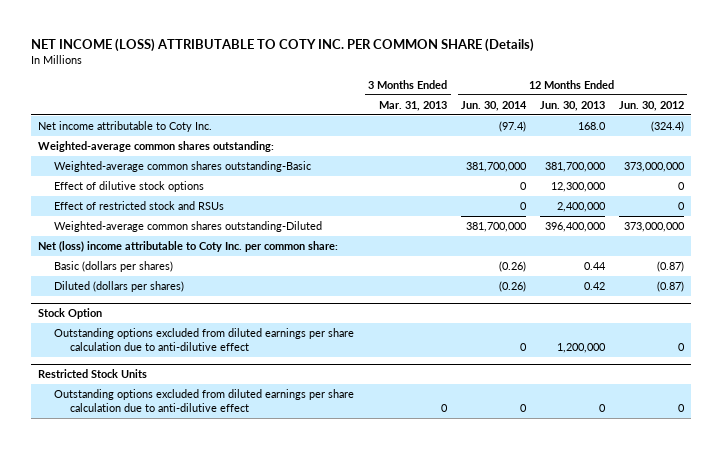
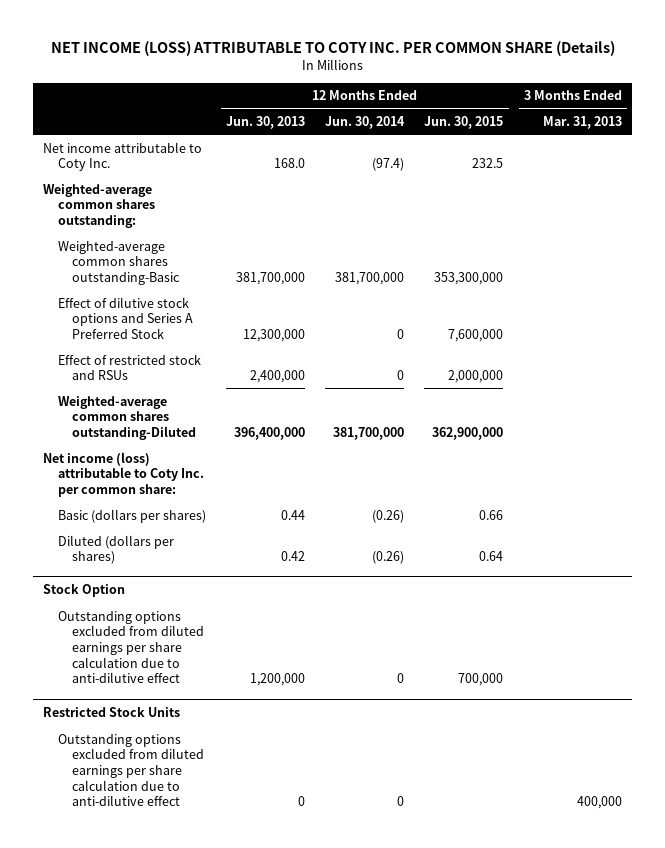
[618,100,684,111] Jun. 30, 2012 -> none
none -> [424,115,504,129] Jun. 30, 2015
[54,180,205,192] Effect of dilutive stock options -> [57,296,193,339] Effect of dilutive stock options and Series A Preferred Stock
[38,240,339,252] Net (loss) income attributable to Coty Inc. per common share: -> [43,451,204,497] Net income (loss) attributable to Coty Inc. per common share:
[441,403,449,412] 0 -> [576,796,622,810] 400,000

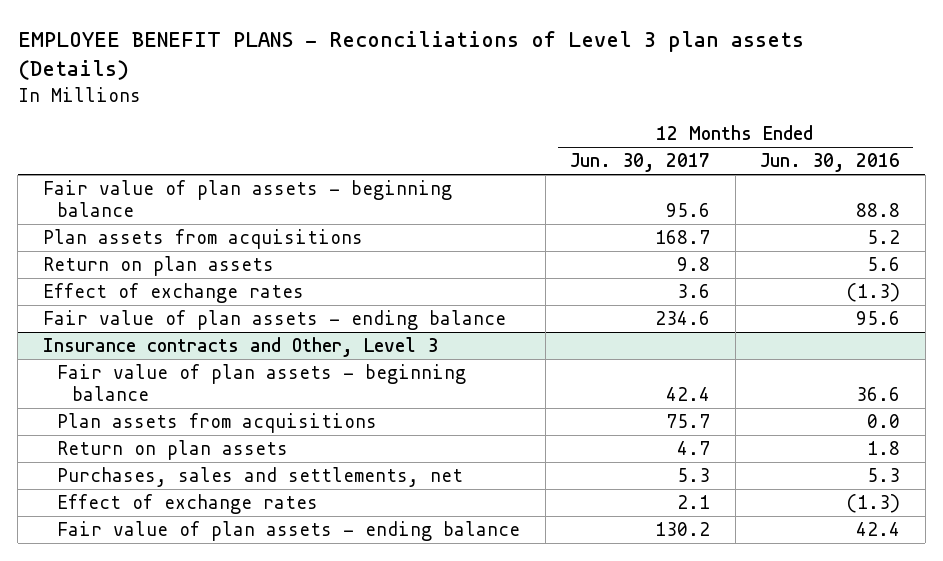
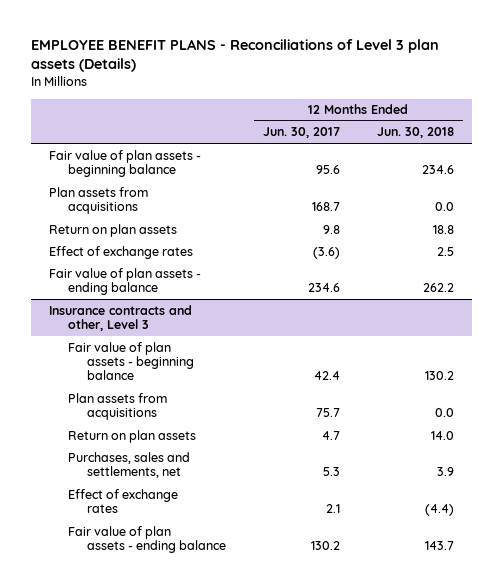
[760,153,901,173] Jun. 30, 2016 -> none
none -> [376,127,454,139] Jun. 30, 2018
[677,283,711,298] 3.6 -> [312,246,340,259] (3.6)
[42,336,438,357] Insurance contracts and Other, Level 3 -> [49,304,193,331] Insurance contracts and other, Level 3

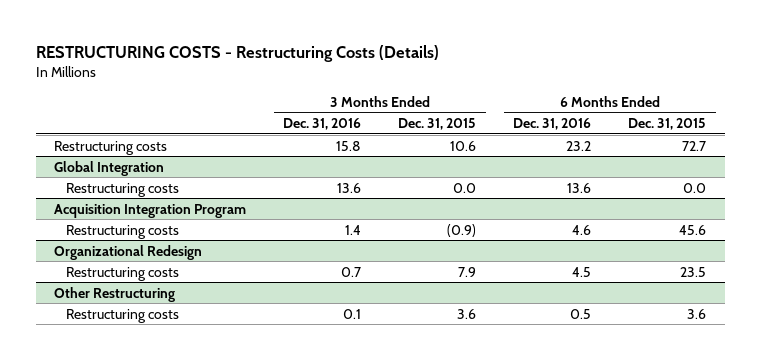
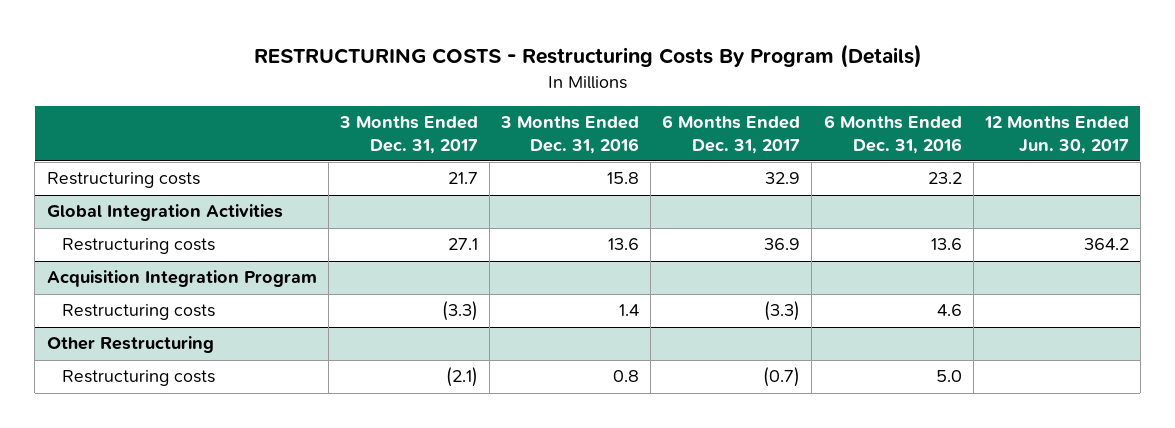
[35,44,439,62] RESTRUCTURING COSTS - Restructuring Costs (Details) -> [253,44,922,69] RESTRUCTURING COSTS - Restructuring Costs By Program (Details)
[398,117,477,130] Dec. 31, 2015 -> none
[628,117,707,130] Dec. 31, 2015 -> none
none -> [338,116,478,154] 3 Months Ended Dec. 31, 2017
none -> [662,115,801,154] 6 Months Ended Dec. 31, 2017
none -> [983,116,1129,154] 12 Months Ended Jun. 30, 2017
[54,160,165,176] Global Integration -> [46,204,283,222] Global Integration Activities
[54,244,203,260] Organizational Redesign -> none
[65,266,179,281] Restructuring costs -> none
[343,308,362,319] 0.1 -> [613,370,640,383] 0.8
[570,308,592,319] 0.5 -> [935,370,962,383] 5.0

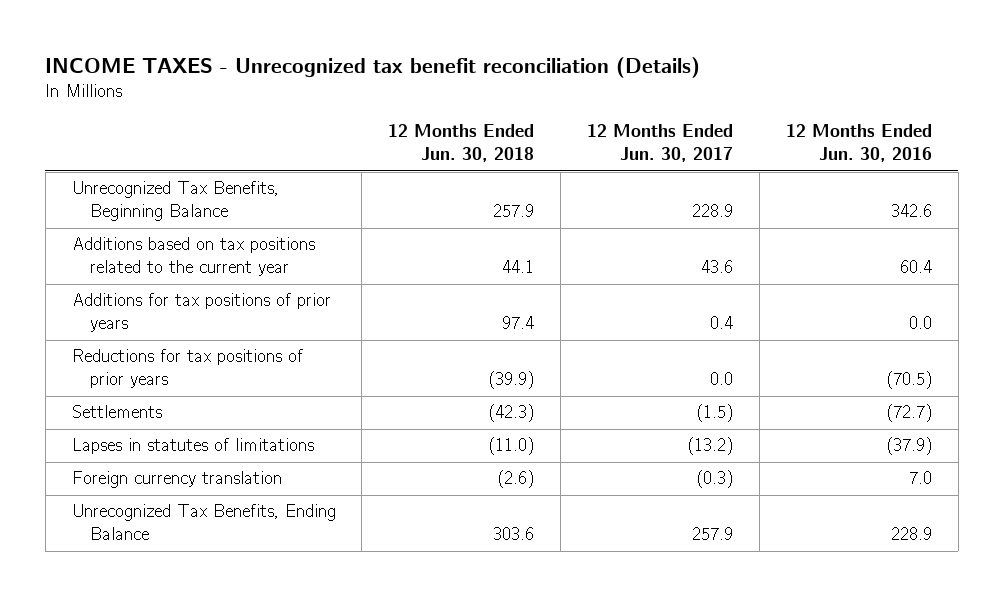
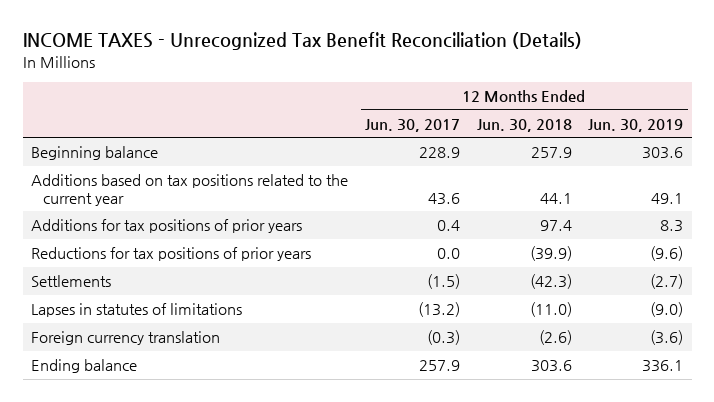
[45,56,701,78] INCOME TAXES - Unrecognized tax benefit reconciliation (Details) -> [22,32,582,51] INCOME TAXES - Unrecognized Tax Benefit Reconciliation (Details)
[785,124,932,163] 12 Months Ended Jun. 30, 2016 -> none
none -> [588,118,684,132] Jun. 30, 2019
[71,181,279,222] Unrecognized Tax Benefits, Beginning Balance -> [31,146,159,161] Beginning balance
[71,504,336,541] Unrecognized Tax Benefits, Ending Balance -> [31,359,138,374] Ending balance

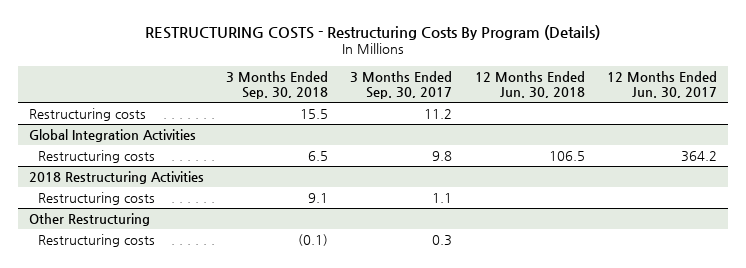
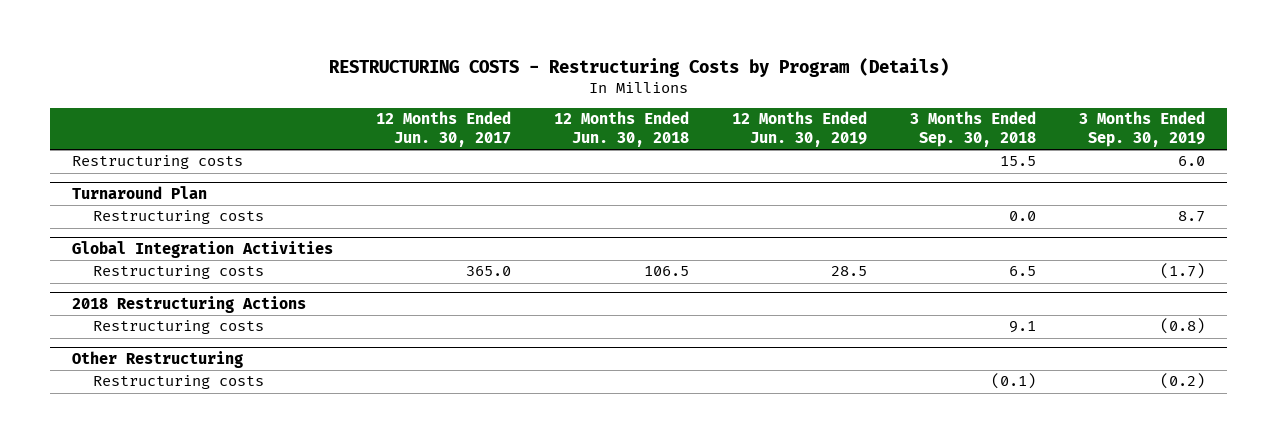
[144,24,600,40] RESTRUCTURING COSTS - Restructuring Costs By Program (Details) -> [328,58,949,78] RESTRUCTURING COSTS - Restructuring Costs by Program (Details)
[350,70,453,100] 3 Months Ended Sep. 30, 2017 -> none
none -> [732,111,868,147] 12 Months Ended Jun. 30, 2019
none -> [1079,111,1206,147] 3 Months Ended Sep. 30, 2019
none -> [71,185,207,199] Turnaround Plan
none -> [93,210,265,225] Restructuring costs
[681,150,718,162] 364.2 -> [465,266,511,277] 365.0
[28,170,204,184] 2018 Restructuring Activities -> [71,295,306,313] 2018 Restructuring Actions

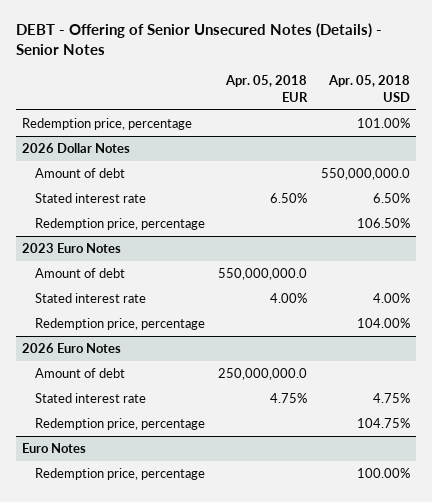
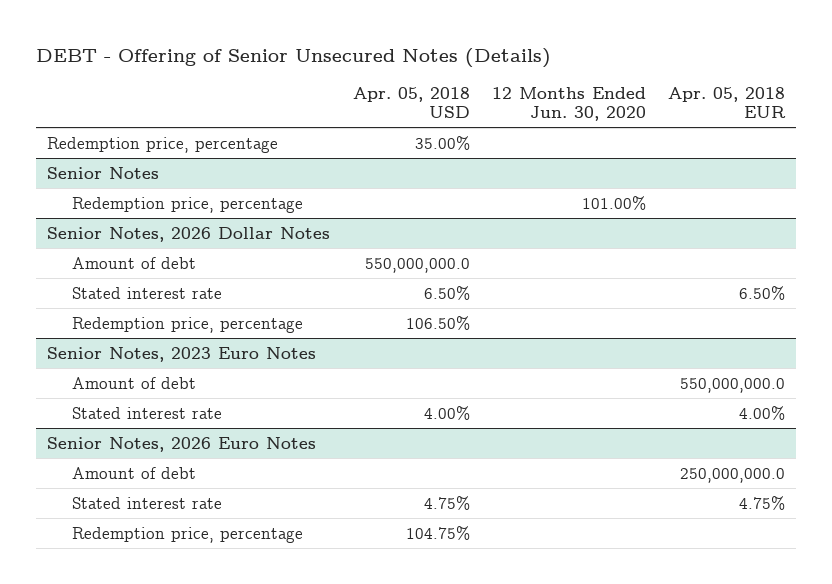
[15,23,382,56] DEBT - Offering of Senior Unsecured Notes (Details) - Senior Notes -> [36,47,552,68] DEBT - Offering of Senior Unsecured Notes (Details)
none -> [491,86,646,121] 12 Months Ended Jun. 30, 2020
[356,118,410,129] 101.00% -> [414,135,470,150] 35.00%
[22,143,131,154] 2026 Dollar Notes -> [47,166,160,179] Senior Notes
none -> [72,196,304,213] Redemption price, percentage
none -> [47,226,331,242] Senior Notes, 2026 Dollar Notes
[22,243,122,254] 2023 Euro Notes -> [47,346,317,362] Senior Notes, 2023 Euro Notes
[34,318,205,331] Redemption price, percentage -> none
[22,343,122,354] 2026 Euro Notes -> [47,436,317,452] Senior Notes, 2026 Euro Notes
[22,443,87,454] Euro Notes -> none
[34,468,205,481] Redemption price, percentage -> none

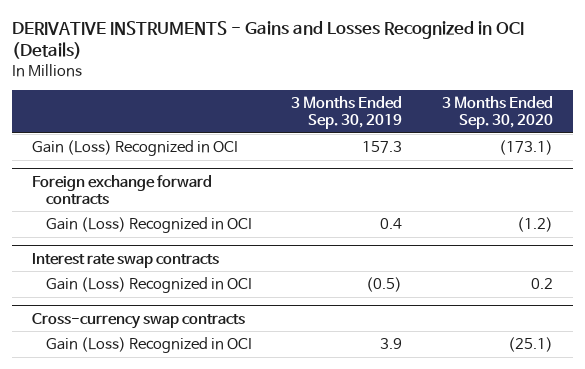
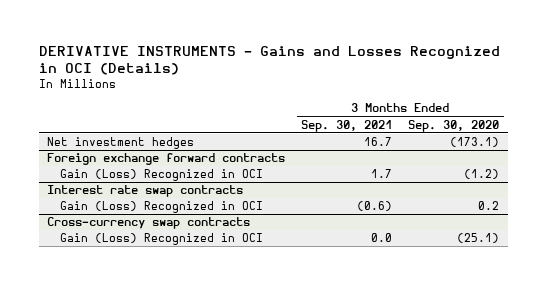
[291,96,403,130] 3 Months Ended Sep. 30, 2019 -> none
none -> [301,119,393,132] Sep. 30, 2021
[31,140,238,157] Gain (Loss) Recognized in OCI -> [46,137,194,150] Net investment hedges

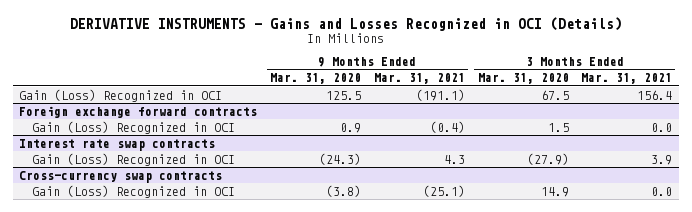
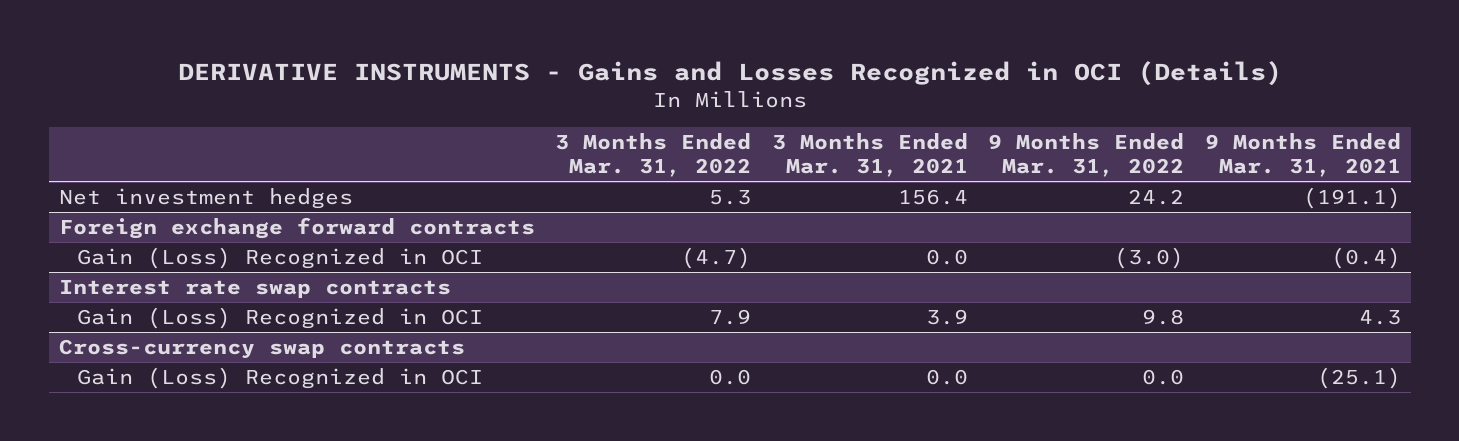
[270,73,362,85] Mar. 31, 2020 -> none
[477,73,569,85] Mar. 31, 2020 -> none
none -> [555,133,752,177] 3 Months Ended Mar. 31, 2022
none -> [988,133,1185,177] 9 Months Ended Mar. 31, 2022
[19,88,223,102] Gain (Loss) Recognized in OCI -> [58,188,353,210] Net investment hedges

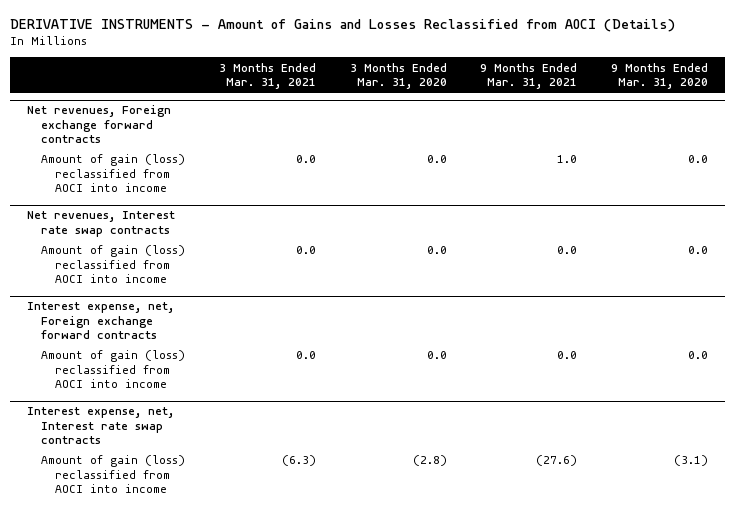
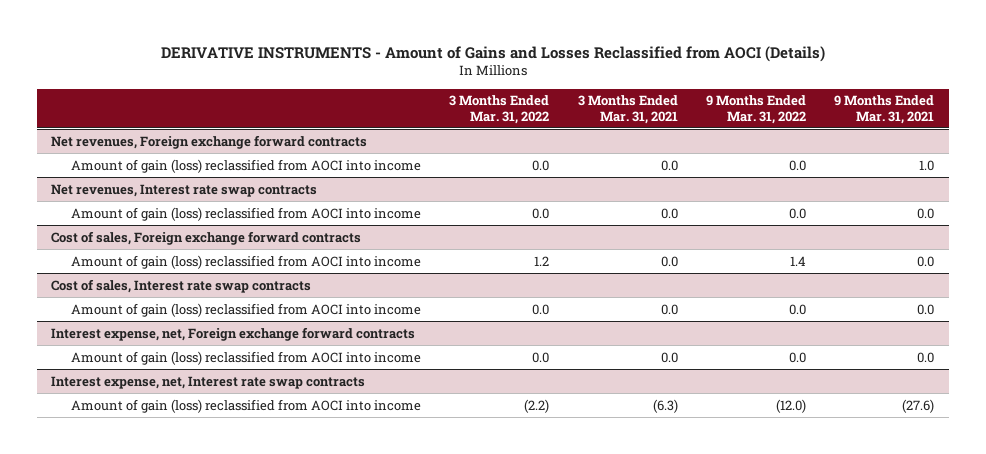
[349,62,447,90] 3 Months Ended Mar. 31, 2020 -> none
[611,62,709,90] 9 Months Ended Mar. 31, 2020 -> none
none -> [449,95,550,124] 3 Months Ended Mar. 31, 2022
none -> [706,95,807,124] 9 Months Ended Mar. 31, 2022
none -> [51,230,362,245] Cost of sales, Foreign exchange forward contracts
none -> [70,254,421,269] Amount of gain (loss) reclassified from AOCI into income
none -> [51,278,312,293] Cost of sales, Interest rate swap contracts
none -> [70,302,421,317] Amount of gain (loss) reclassified from AOCI into income

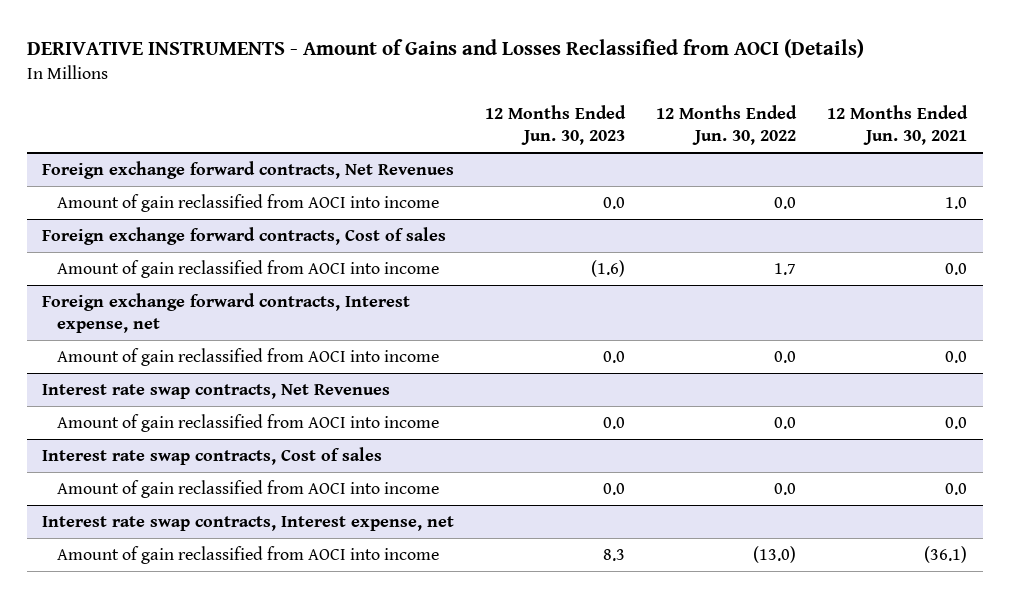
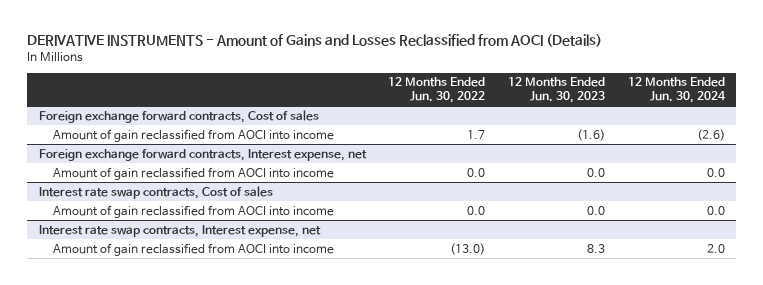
[827,104,969,146] 12 Months Ended Jun. 30, 2021 -> none
none -> [627,77,726,103] 12 Months Ended Jun. 30, 2024
[42,161,455,180] Foreign exchange forward contracts, Net Revenues -> none
[57,194,440,213] Amount of gain reclassified from AOCI into income -> none
[42,384,391,400] Interest rate swap contracts, Net Revenues -> none
[57,414,440,433] Amount of gain reclassified from AOCI into income -> none

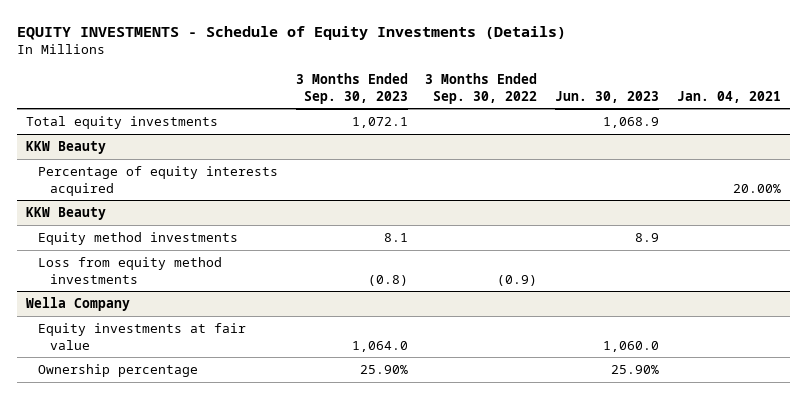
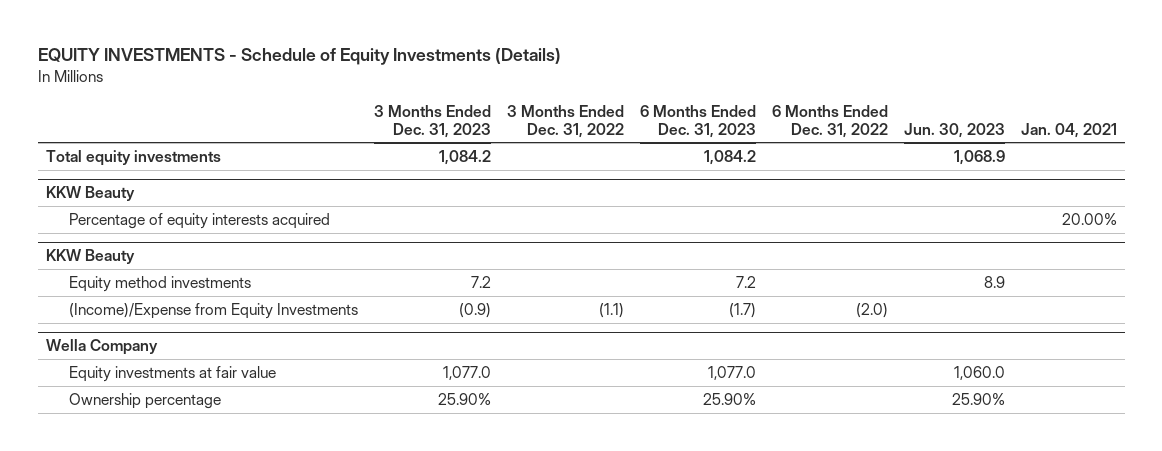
[295,72,408,104] 3 Months Ended Sep. 30, 2023 -> none
[425,72,538,104] 3 Months Ended Sep. 30, 2022 -> none
none -> [374,104,492,138] 3 Months Ended Dec. 31, 2023
none -> [507,104,625,138] 3 Months Ended Dec. 31, 2022
none -> [640,104,757,138] 6 Months Ended Dec. 31, 2023
none -> [772,104,889,138] 6 Months Ended Dec. 31, 2022
[37,256,222,284] Loss from equity method investments -> [69,302,359,319] (Income)/Expense from Equity Investments

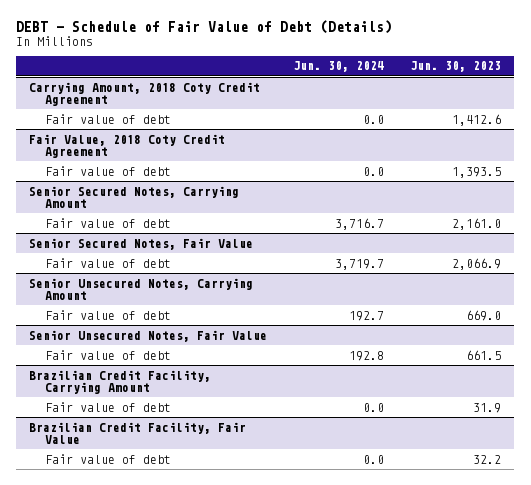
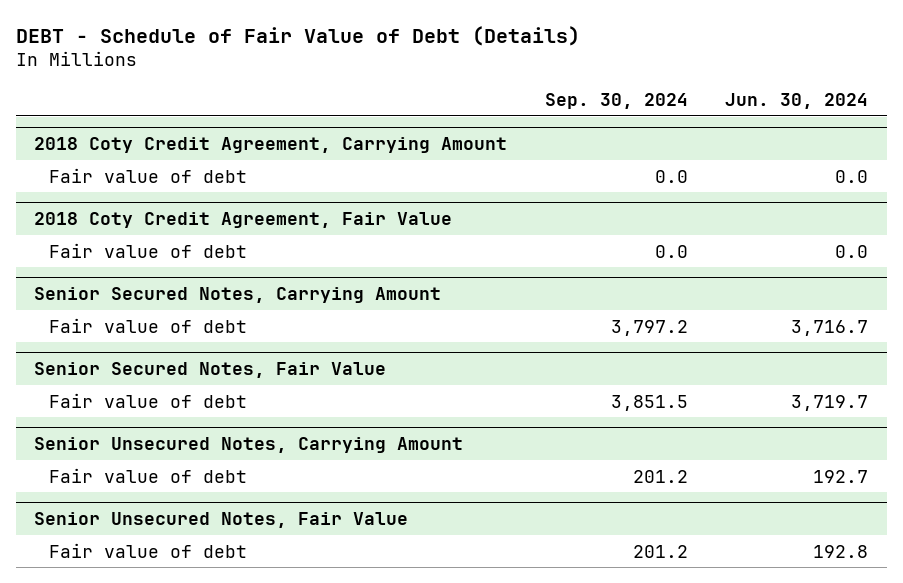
[410,61,502,73] Jun. 30, 2023 -> none
none -> [544,92,688,109] Sep. 30, 2024
[29,81,261,106] Carrying Amount, 2018 Coty Credit Agreement -> [34,137,508,154] 2018 Coty Credit Agreement, Carrying Amount
[29,133,226,158] Fair Value, 2018 Coty Credit Agreement -> [34,212,453,229] 2018 Coty Credit Agreement, Fair Value
[29,369,212,394] Brazilian Credit Facility, Carrying Amount -> none
[44,401,171,412] Fair value of debt -> none
[29,421,247,444] Brazilian Credit Facility, Fair Value -> none
[44,453,171,464] Fair value of debt -> none

